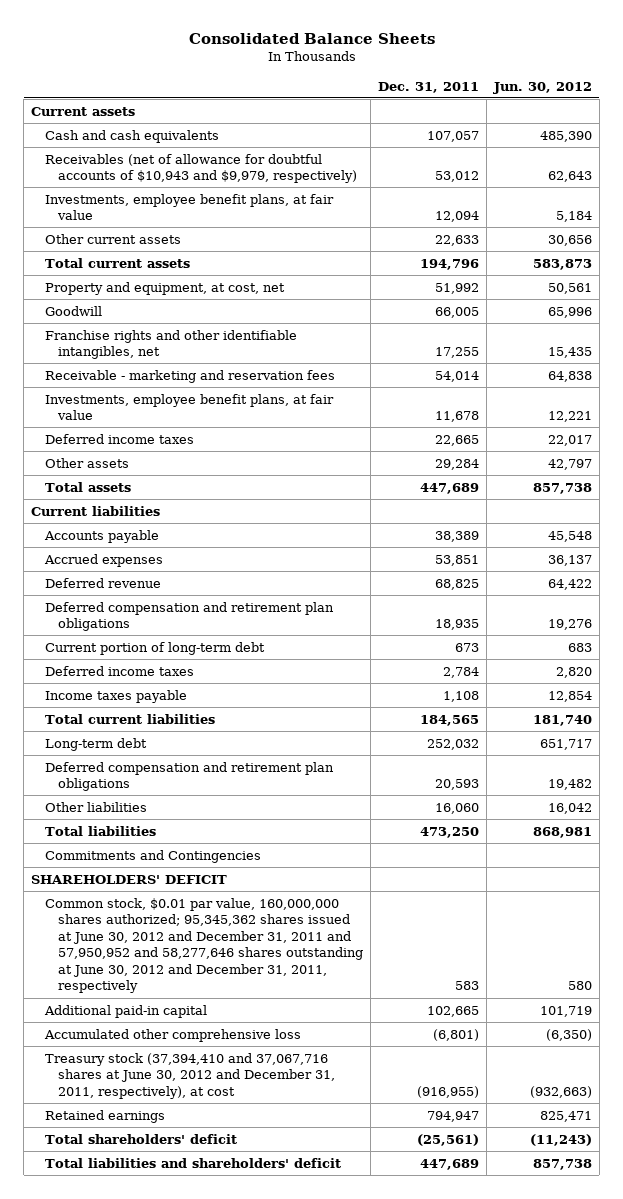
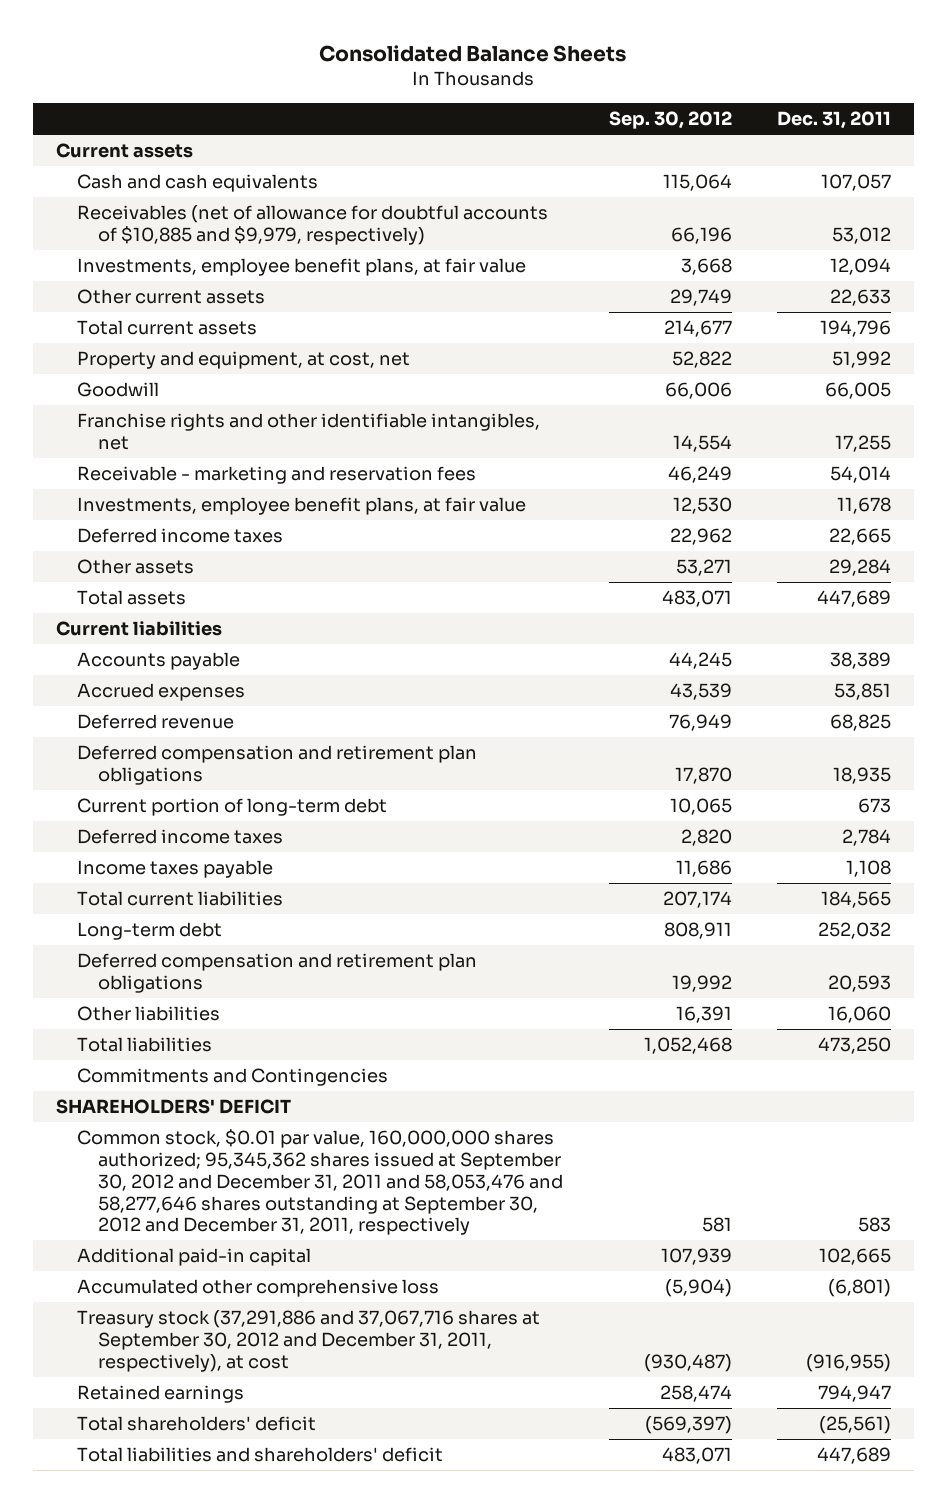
[492,81,592,94] Jun. 30, 2012 -> none
none -> [608,111,732,130] Sep. 30, 2012
[44,153,358,184] Receivables (net of allowance for doubtful accounts of $10,943 and $9,979, respectively) -> [77,205,549,245] Receivables (net of allowance for doubtful accounts of $10,885 and $9,979, respectively)
[44,897,364,994] Common stock, $0.01 par value, 160,000,000 shares authorized; 95,345,362 shares issued at June 30, 2012 and December 31, 2011 and 57,950,952 and 58,277,646 shares outstanding at June 30, 2012 and December 31, 2011, respectively -> [77,1129,564,1236] Common stock, $0.01 par value, 160,000,000 shares authorized; 95,345,362 shares issued at September 30, 2012 and December 31, 2011 and 58,053,476 and 58,277,646 shares outstanding at September 30, 2012 and December 31, 2011, respectively
[44,1052,336,1099] Treasury stock (37,394,410 and 37,067,716 shares at June 30, 2012 and December 31, 2011, respectively), at cost -> [77,1310,541,1372] Treasury stock (37,291,886 and 37,067,716 shares at September 30, 2012 and December 31, 2011, respectively), at cost

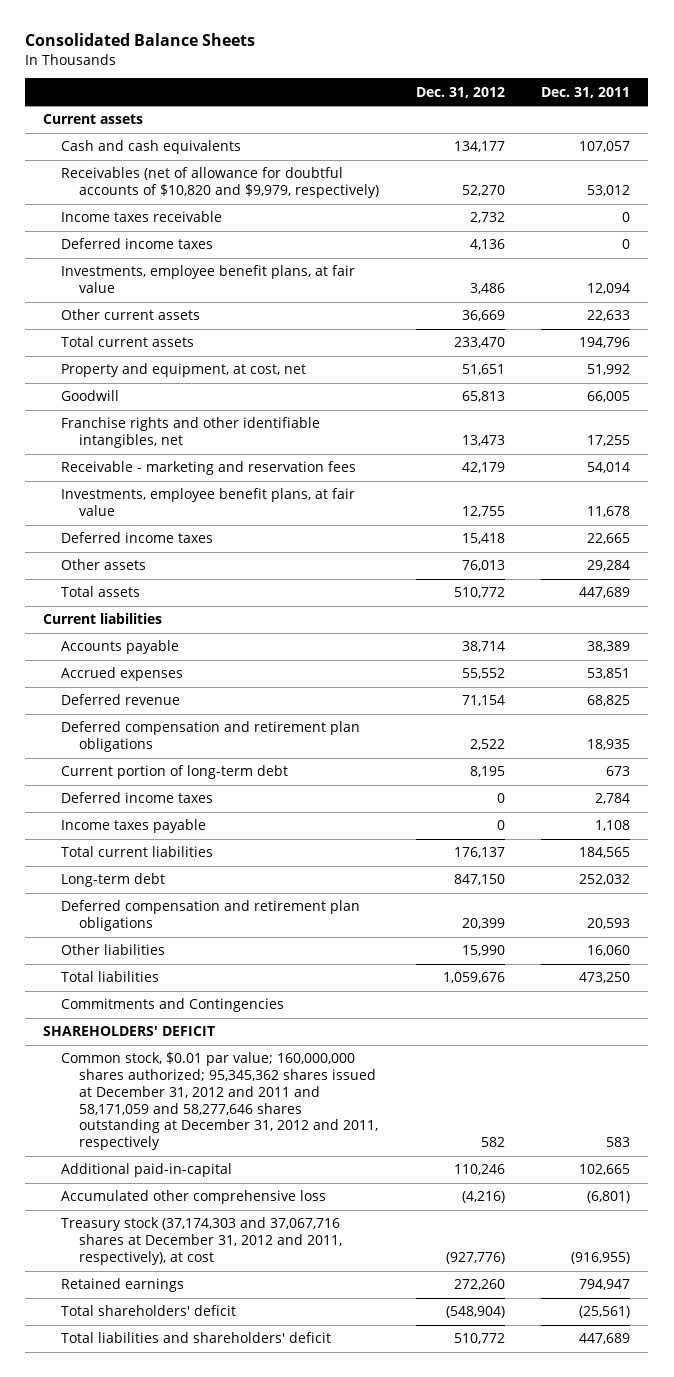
[608,111,732,130] Sep. 30, 2012 -> none
none -> [415,86,505,98] Dec. 31, 2012
[77,205,549,245] Receivables (net of allowance for doubtful accounts of $10,885 and $9,979, respectively) -> [61,167,380,199] Receivables (net of allowance for doubtful accounts of $10,820 and $9,979, respectively)
none -> [61,211,223,223] Income taxes receivable
none -> [61,238,214,250] Deferred income taxes
[77,1129,564,1236] Common stock, $0.01 par value, 160,000,000 shares authorized; 95,345,362 shares issued at September 30, 2012 and December 31, 2011 and 58,053,476 and 58,277,646 shares outstanding at September 30, 2012 and December 31, 2011, respectively -> [61,1052,379,1150] Common stock, $0.01 par value; 160,000,000 shares authorized; 95,345,362 shares issued at December 31, 2012 and 2011 and 58,171,059 and 58,277,646 shares outstanding at December 31, 2012 and 2011, respectively
[77,1248,312,1267] Additional paid-in capital -> [61,1163,233,1178] Additional paid-in-capital
[77,1310,541,1372] Treasury stock (37,291,886 and 37,067,716 shares at September 30, 2012 and December 31, 2011, respectively), at cost -> [61,1217,343,1265] Treasury stock (37,174,303 and 37,067,716 shares at December 31, 2012 and 2011, respectively), at cost

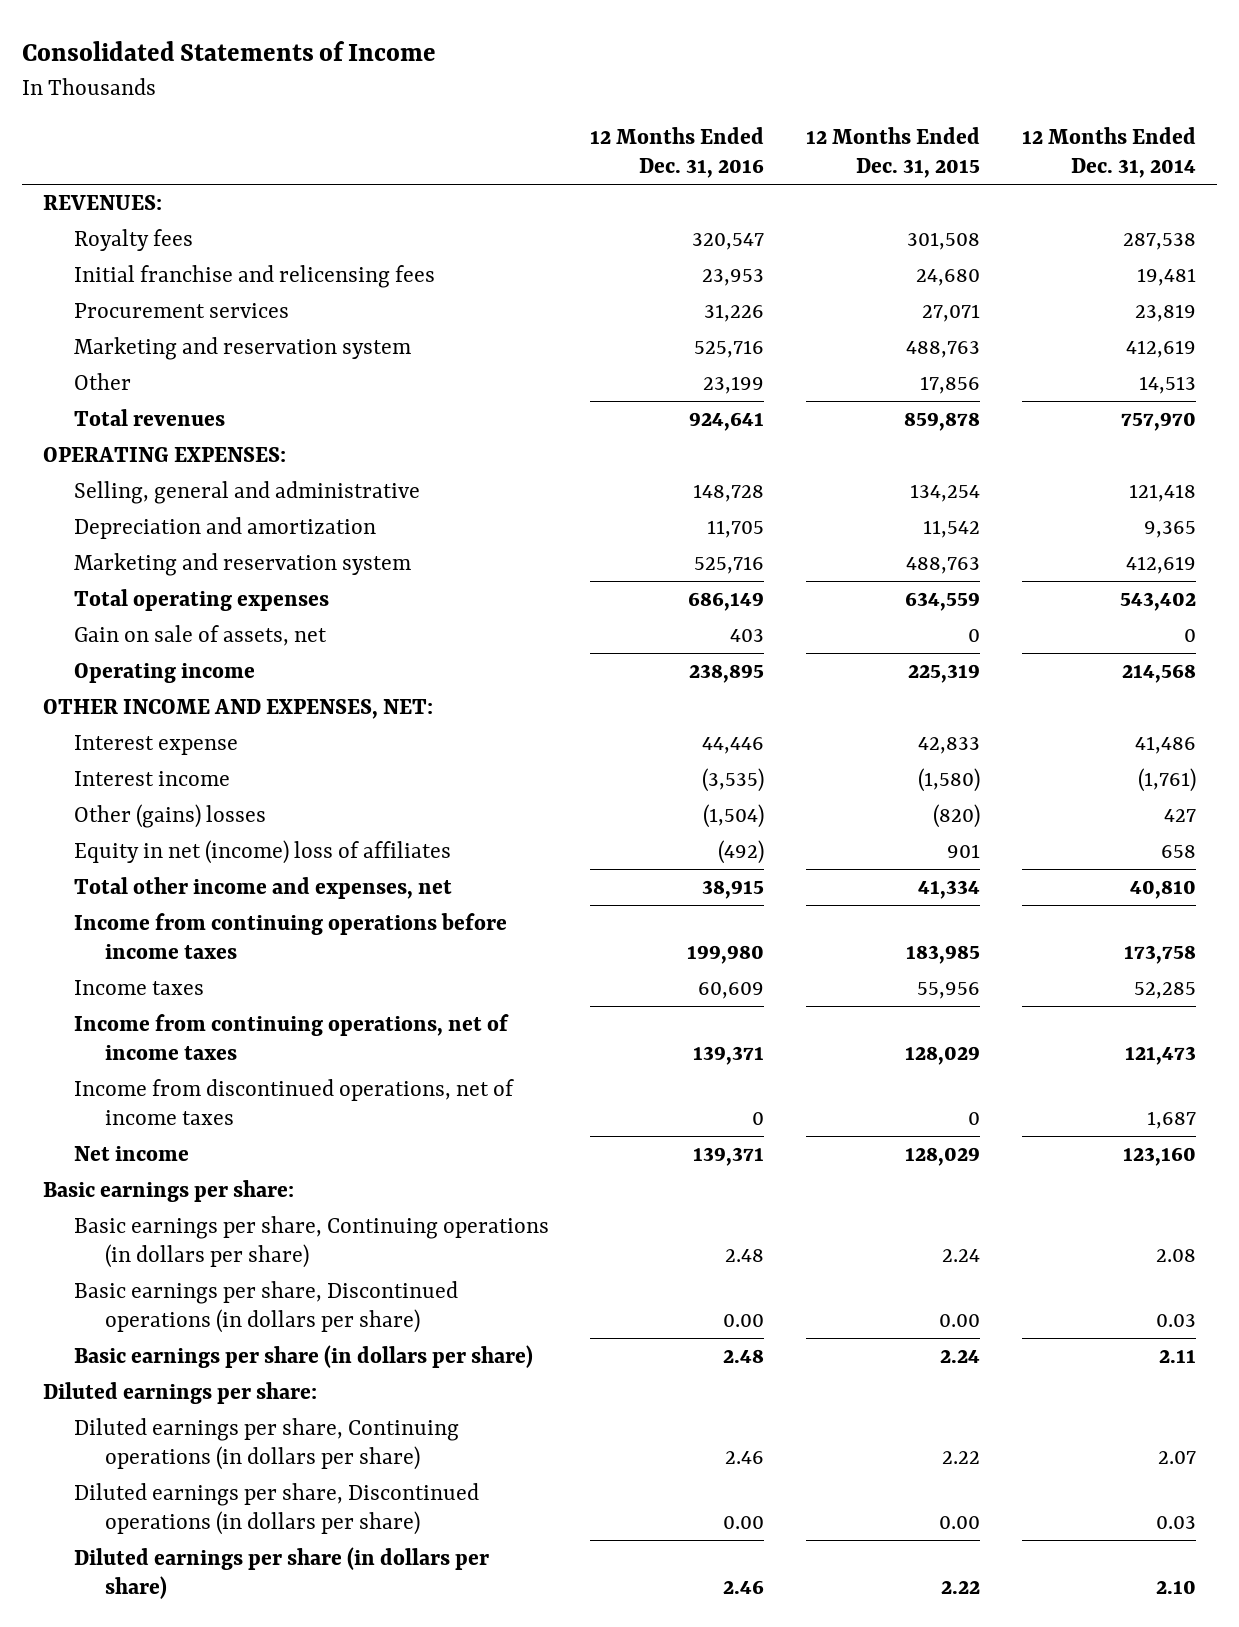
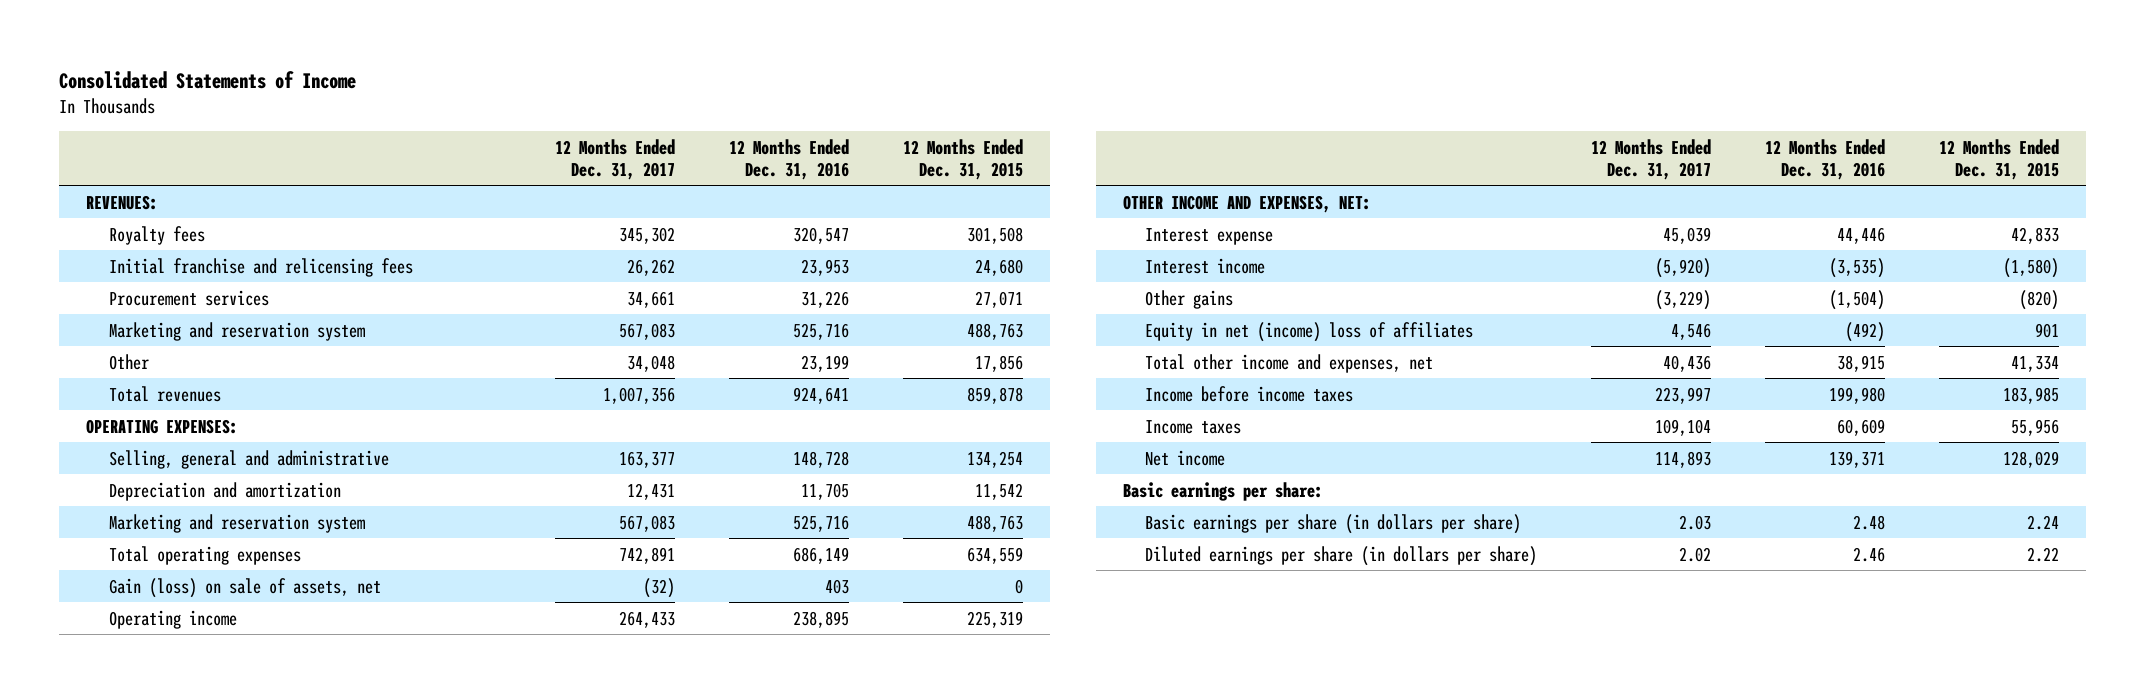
[1021,127,1196,179] 12 Months Ended Dec. 31, 2014 -> none
none -> [554,138,675,180] 12 Months Ended Dec. 31, 2017
[73,625,327,647] Gain on sale of assets, net -> [108,577,381,598] Gain (loss) on sale of assets, net
[73,804,266,829] Other (gains) losses -> [1144,289,1233,309] Other gains
[73,913,507,959] Income from continuing operations before income taxes -> [1144,385,1353,402] Income before income taxes
[73,1014,509,1060] Income from continuing operations, net of income taxes -> none
[73,1079,514,1125] Income from discontinued operations, net of income taxes -> none
[73,1216,549,1268] Basic earnings per share, Continuing operations (in dollars per share) -> none
[73,1281,458,1333] Basic earnings per share, Discontinued operations (in dollars per share) -> none
[42,1382,317,1405] Diluted earnings per share: -> none
[73,1418,459,1470] Diluted earnings per share, Continuing operations (in dollars per share) -> none
[73,1483,479,1535] Diluted earnings per share, Discontinued operations (in dollars per share) -> none

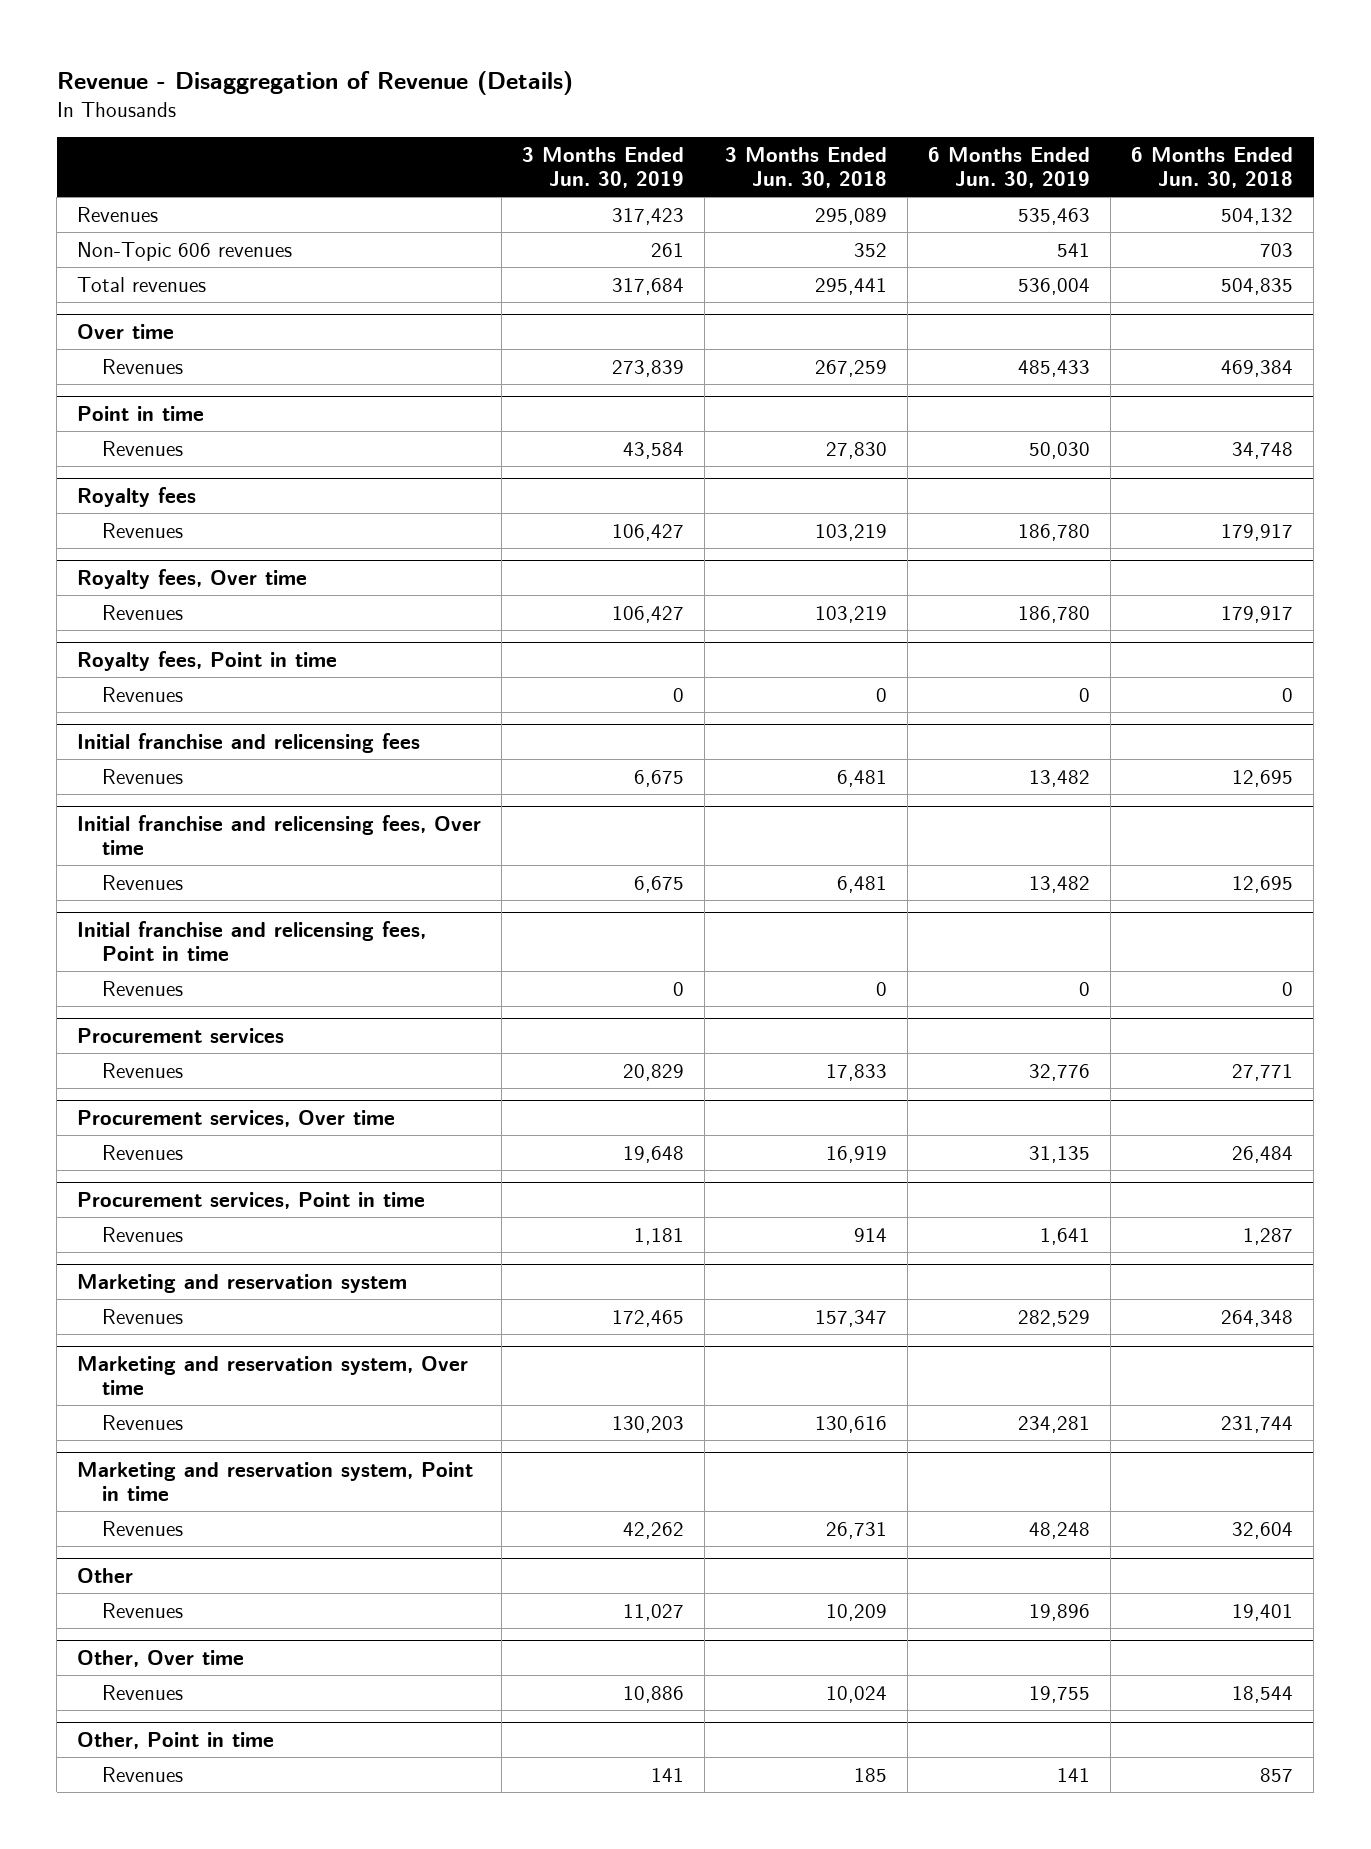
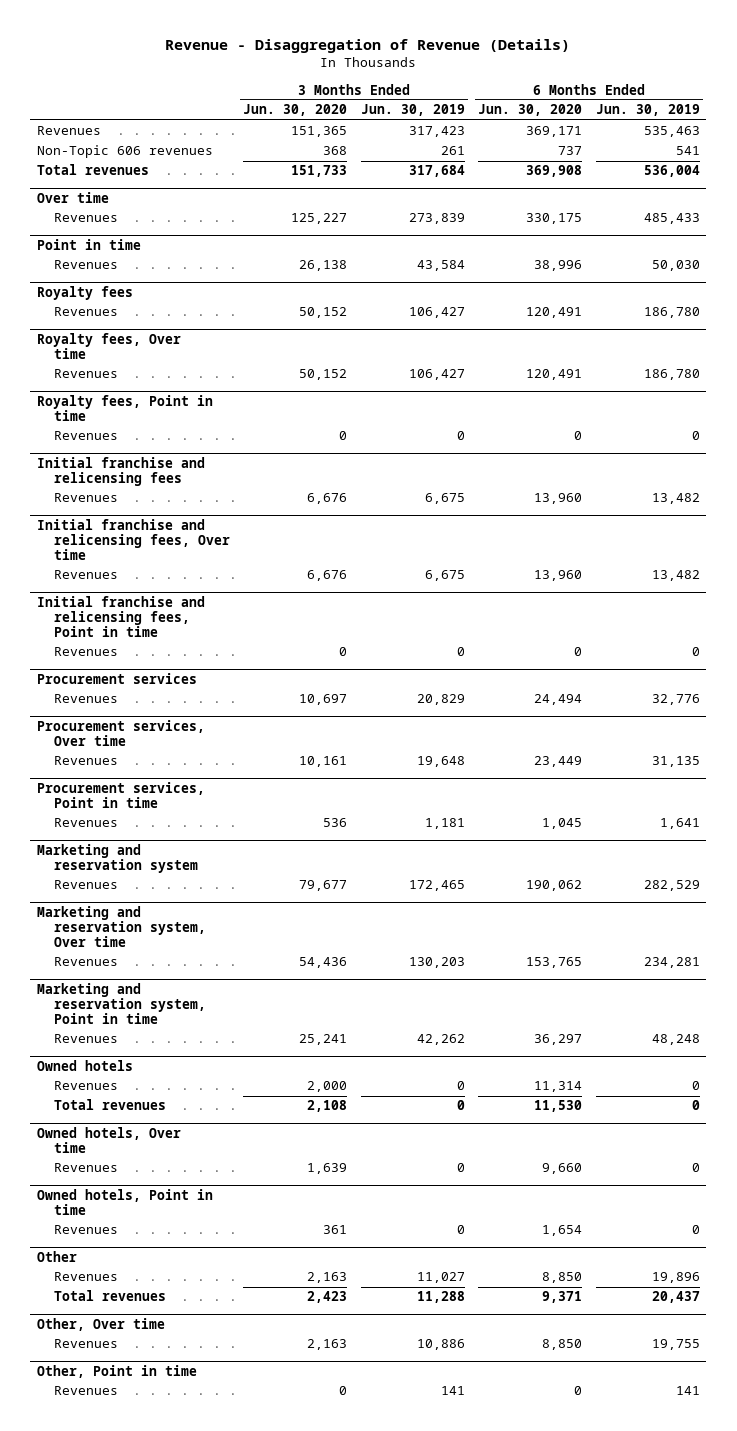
[725,146,888,189] 3 Months Ended Jun. 30, 2018 -> none
[1131,146,1294,189] 6 Months Ended Jun. 30, 2018 -> none
none -> [243,104,348,117] Jun. 30, 2020
none -> [478,104,583,117] Jun. 30, 2020
none -> [36,1059,133,1071] Owned hotels
none -> [53,1081,118,1091] Revenues
none -> [53,1099,166,1111] Total revenues
none -> [36,1126,181,1153] Owned hotels, Over time
none -> [53,1163,118,1173] Revenues
none -> [36,1188,213,1215] Owned hotels, Point in time
none -> [53,1225,118,1235] Revenues
none -> [53,1290,166,1302] Total revenues

